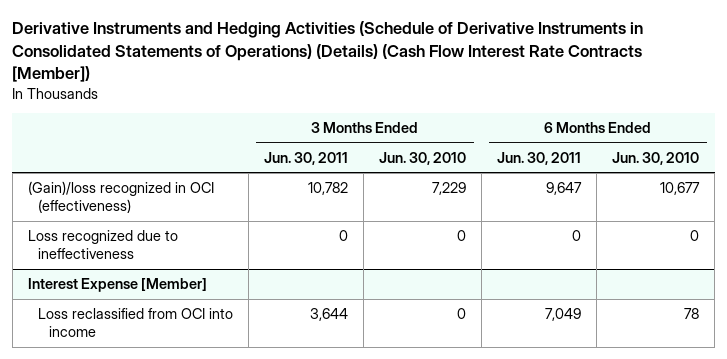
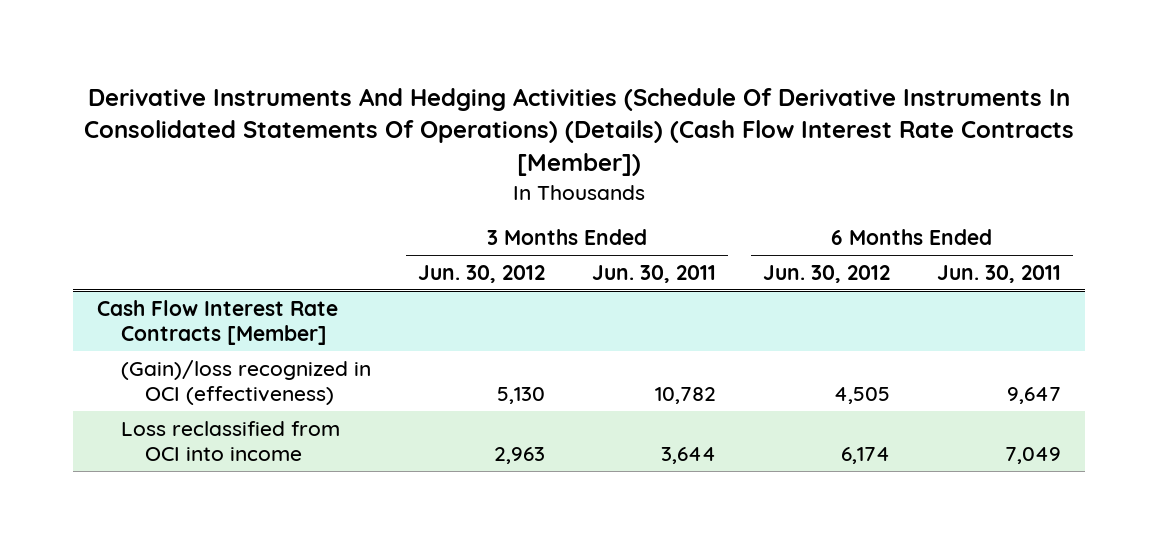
[12,21,644,83] Derivative Instruments and Hedging Activities (Schedule of Derivative Instruments in Consolidated Statements of Operations) (Details) (Cash Flow Interest Rate Contracts [Member]) -> [83,87,1074,177] Derivative Instruments And Hedging Activities (Schedule Of Derivative Instruments In Consolidated Statements Of Operations) (Details) (Cash Flow Interest Rate Contracts [Member])
[379,151,467,165] Jun. 30, 2010 -> none
[612,151,700,165] Jun. 30, 2010 -> none
none -> [417,264,545,283] Jun. 30, 2012
none -> [762,264,890,283] Jun. 30, 2012
none -> [96,299,338,345] Cash Flow Interest Rate Contracts [Member]
[27,230,178,260] Loss recognized due to ineffectiveness -> none
[27,278,207,293] Interest Expense [Member] -> none

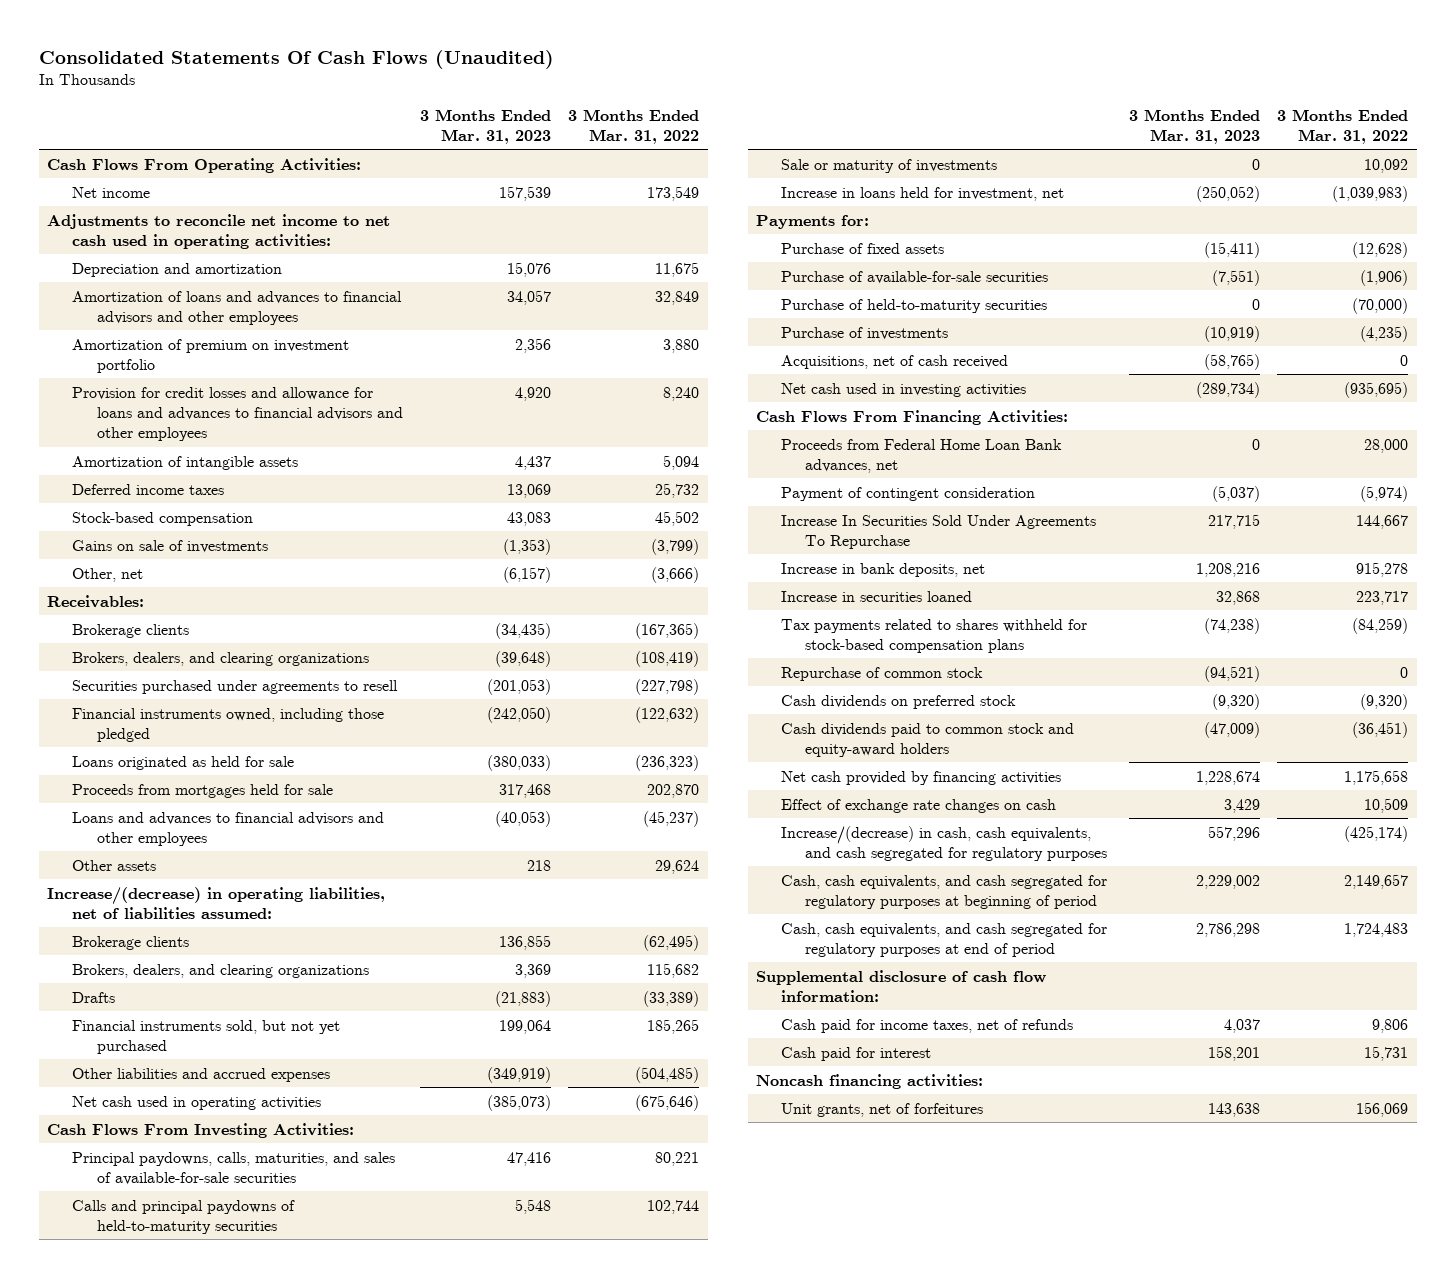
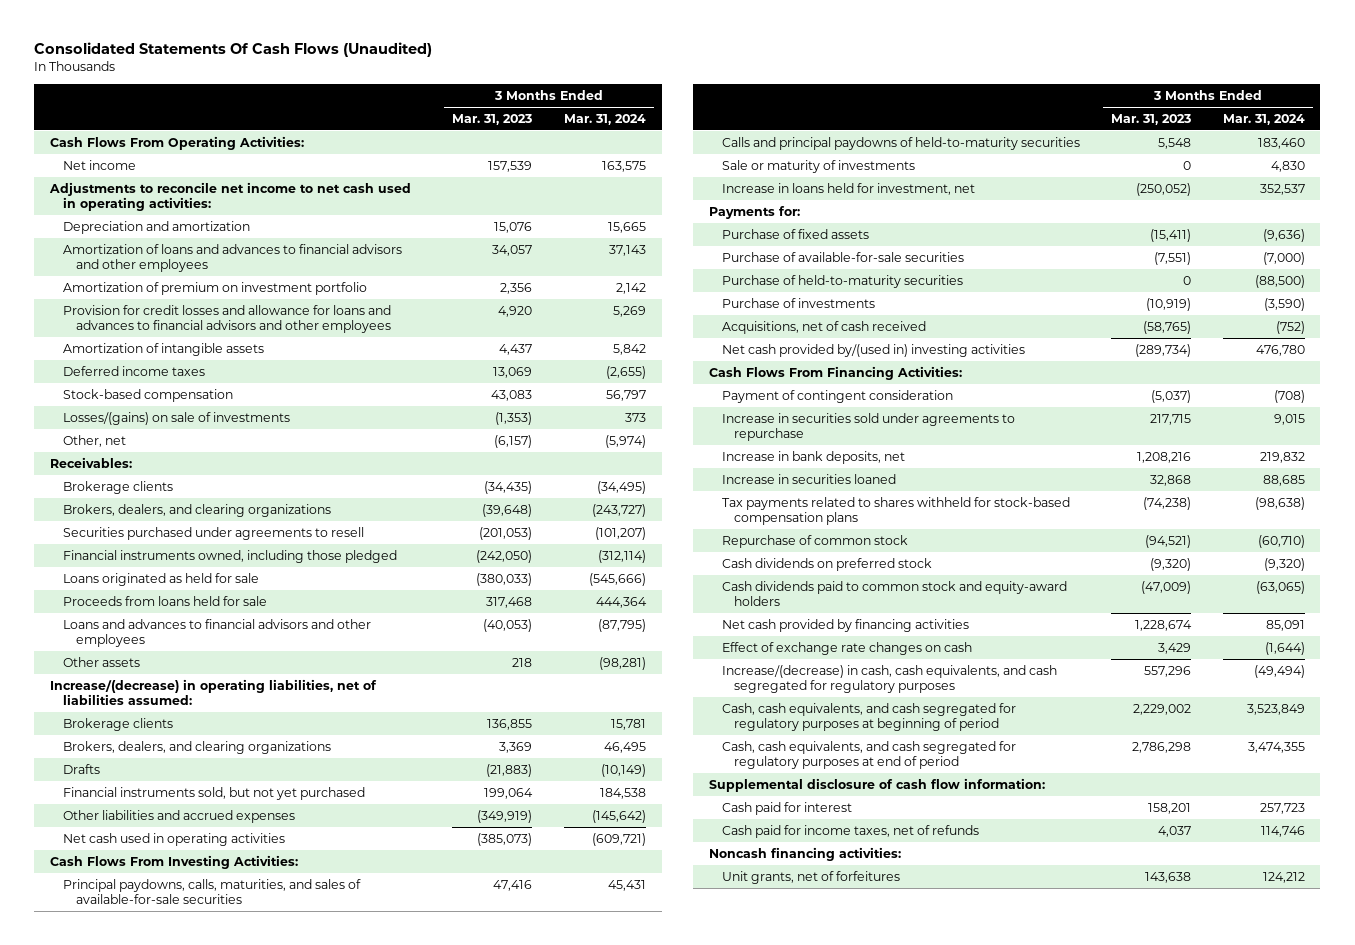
[568,108,700,144] 3 Months Ended Mar. 31, 2022 -> none
none -> [563,113,646,125] Mar. 31, 2024
[72,539,269,553] Gains on sale of investments -> [62,411,290,425] Losses/(gains) on sale of investments
[72,783,334,798] Proceeds from mortgages held for sale -> [62,595,267,606] Proceeds from loans held for sale
[780,382,1026,397] Net cash used in investing activities -> [721,343,1025,357] Net cash provided by/(used in) investing activities
[780,438,1062,473] Proceeds from Federal Home Loan Bank advances, net -> none
[780,514,1096,549] Increase In Securities Sold Under Agreements To Repurchase -> [721,412,1015,442] Increase in securities sold under agreements to repurchase
[780,1018,1073,1033] Cash paid for income taxes, net of refunds -> [721,824,979,838] Cash paid for income taxes, net of refunds

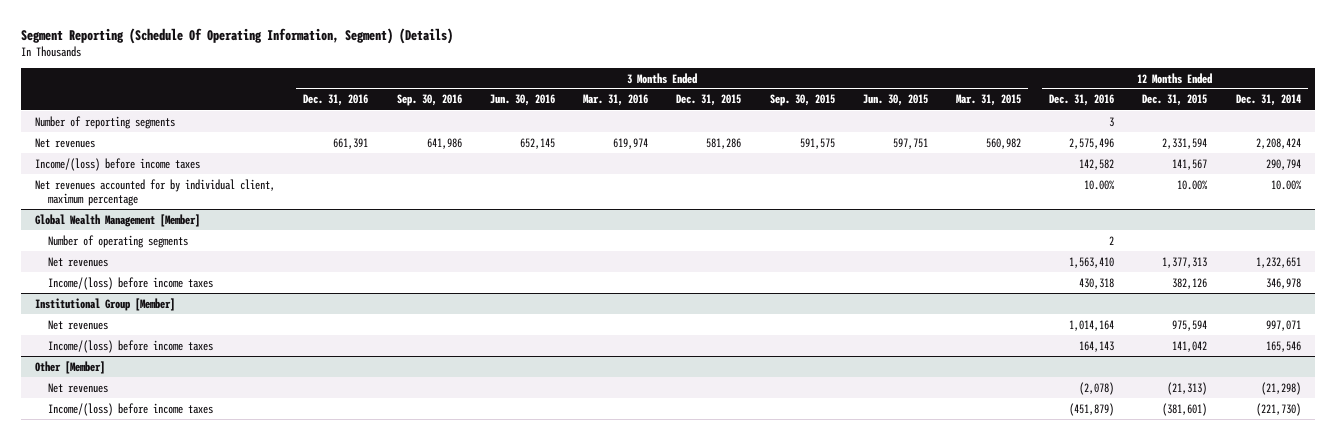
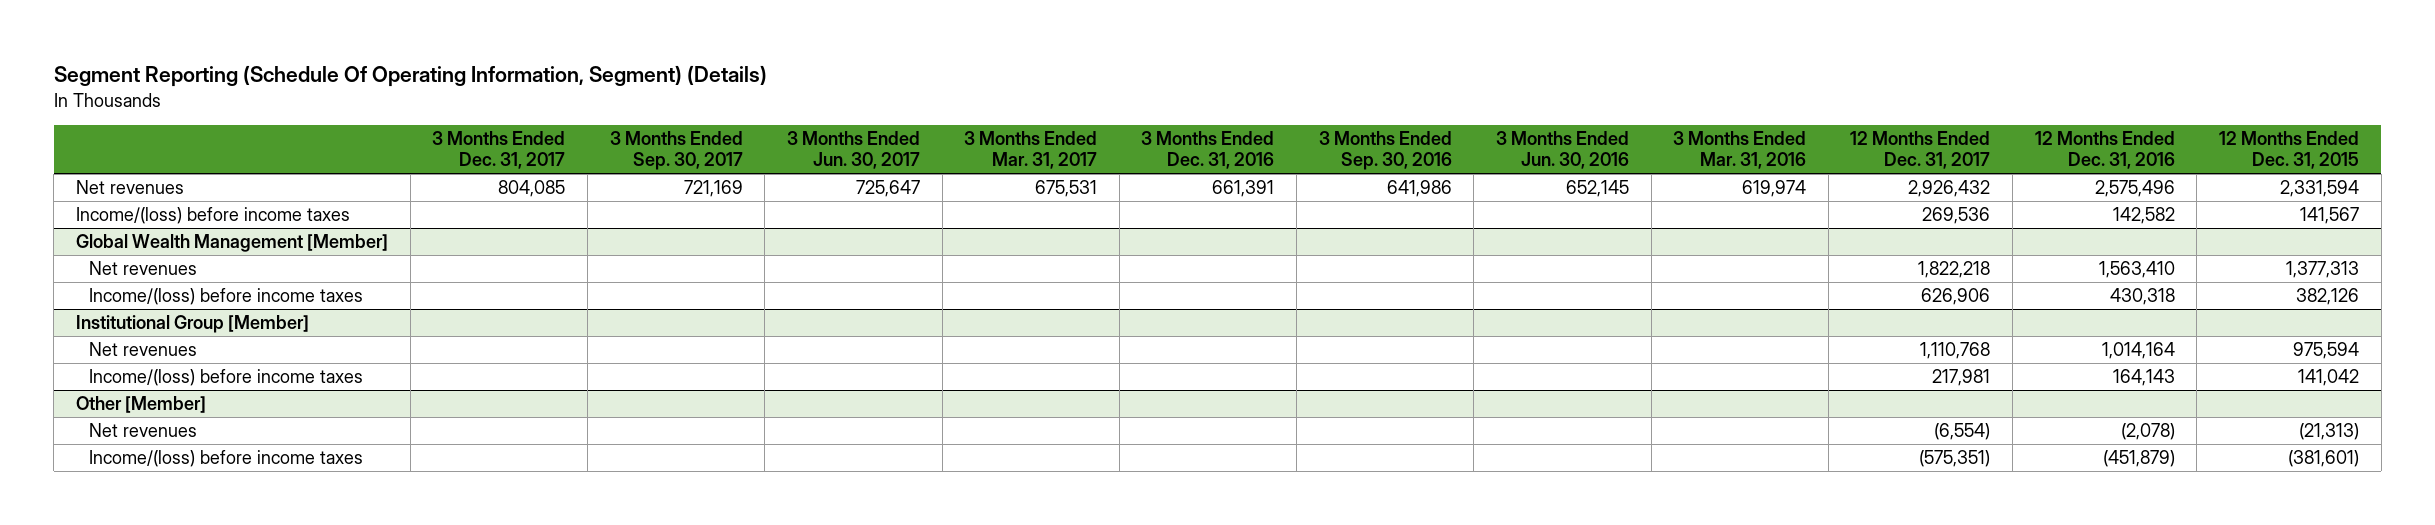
[676,94,742,107] Dec. 31, 2015 -> none
[769,94,835,107] Sep. 30, 2015 -> none
[862,94,928,107] Jun. 30, 2015 -> none
[956,94,1022,107] Mar. 31, 2015 -> none
[1235,94,1301,107] Dec. 31, 2014 -> none
none -> [432,130,566,170] 3 Months Ended Dec. 31, 2017
none -> [609,130,743,171] 3 Months Ended Sep. 30, 2017
none -> [786,130,920,170] 3 Months Ended Jun. 30, 2017
none -> [964,130,1098,170] 3 Months Ended Mar. 31, 2017
none -> [1850,130,1991,170] 12 Months Ended Dec. 31, 2017
[35,115,176,129] Number of reporting segments -> none
[35,178,276,207] Net revenues accounted for by individual client, maximum percentage -> none
[47,234,188,248] Number of operating segments -> none

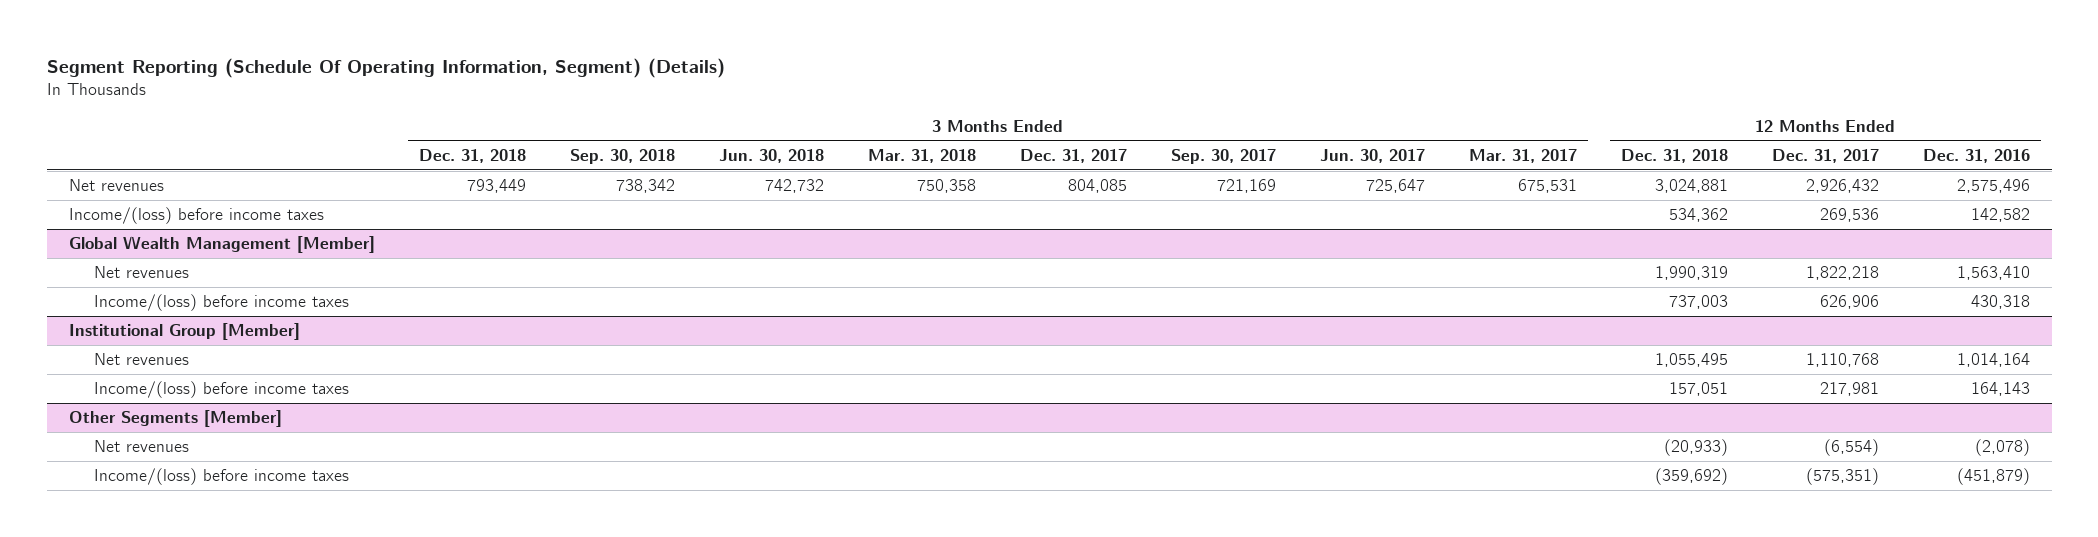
[1141,130,1275,170] 3 Months Ended Dec. 31, 2016 -> none
[1318,130,1452,171] 3 Months Ended Sep. 30, 2016 -> none
[1495,130,1629,170] 3 Months Ended Jun. 30, 2016 -> none
[1673,130,1807,170] 3 Months Ended Mar. 31, 2016 -> none
[2219,130,2360,170] 12 Months Ended Dec. 31, 2015 -> none
none -> [418,149,526,164] Dec. 31, 2018
none -> [569,149,675,165] Sep. 30, 2018
none -> [718,149,824,164] Jun. 30, 2018
none -> [867,149,976,164] Mar. 31, 2018
none -> [1620,149,1728,164] Dec. 31, 2018
[76,396,207,414] Other [Member] -> [68,410,282,428] Other Segments [Member]

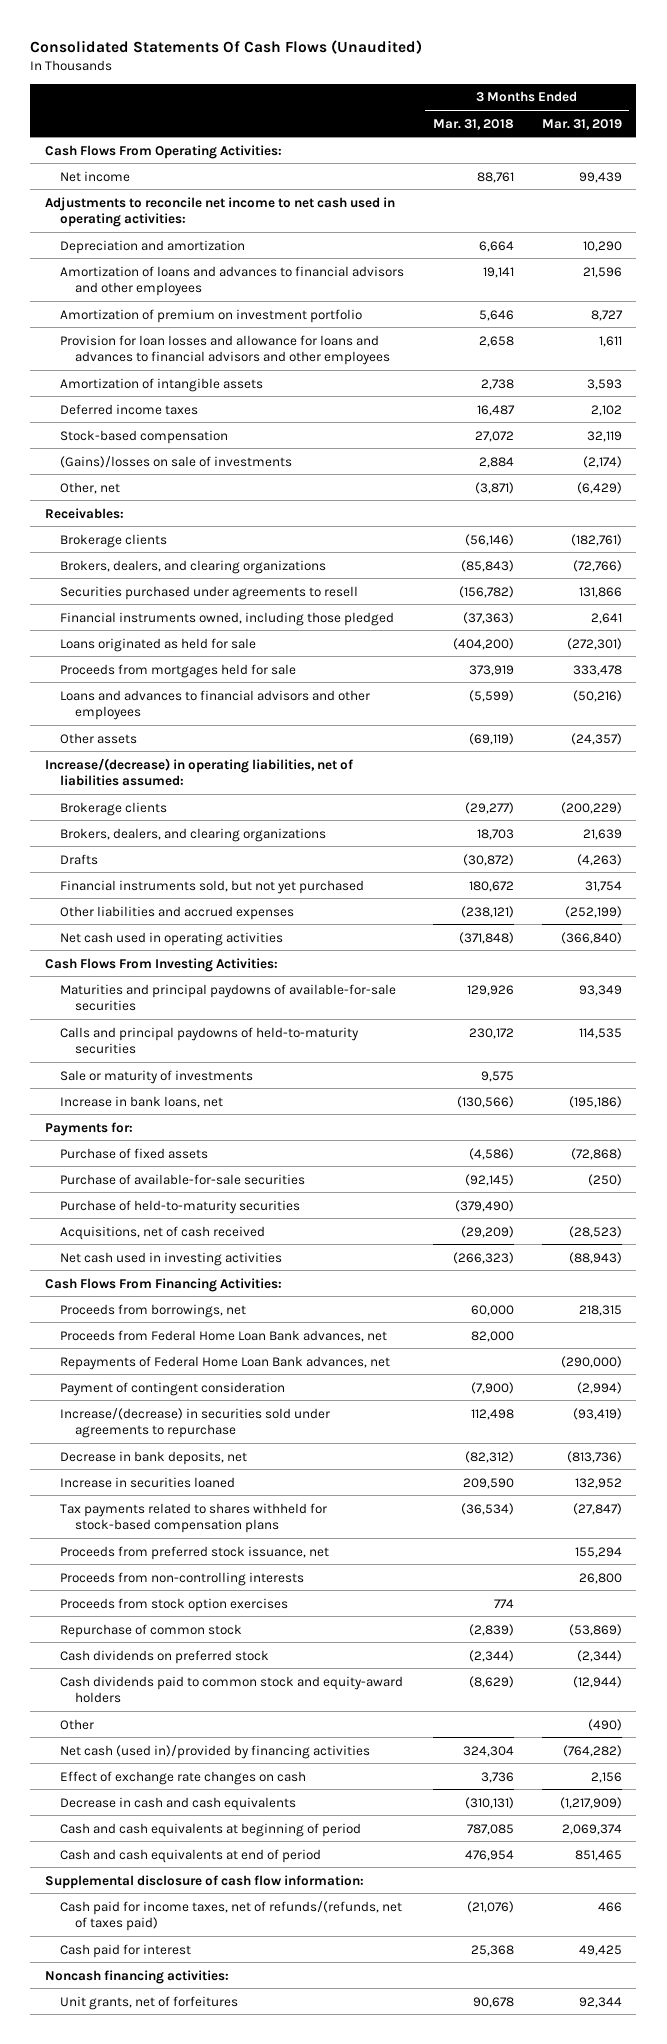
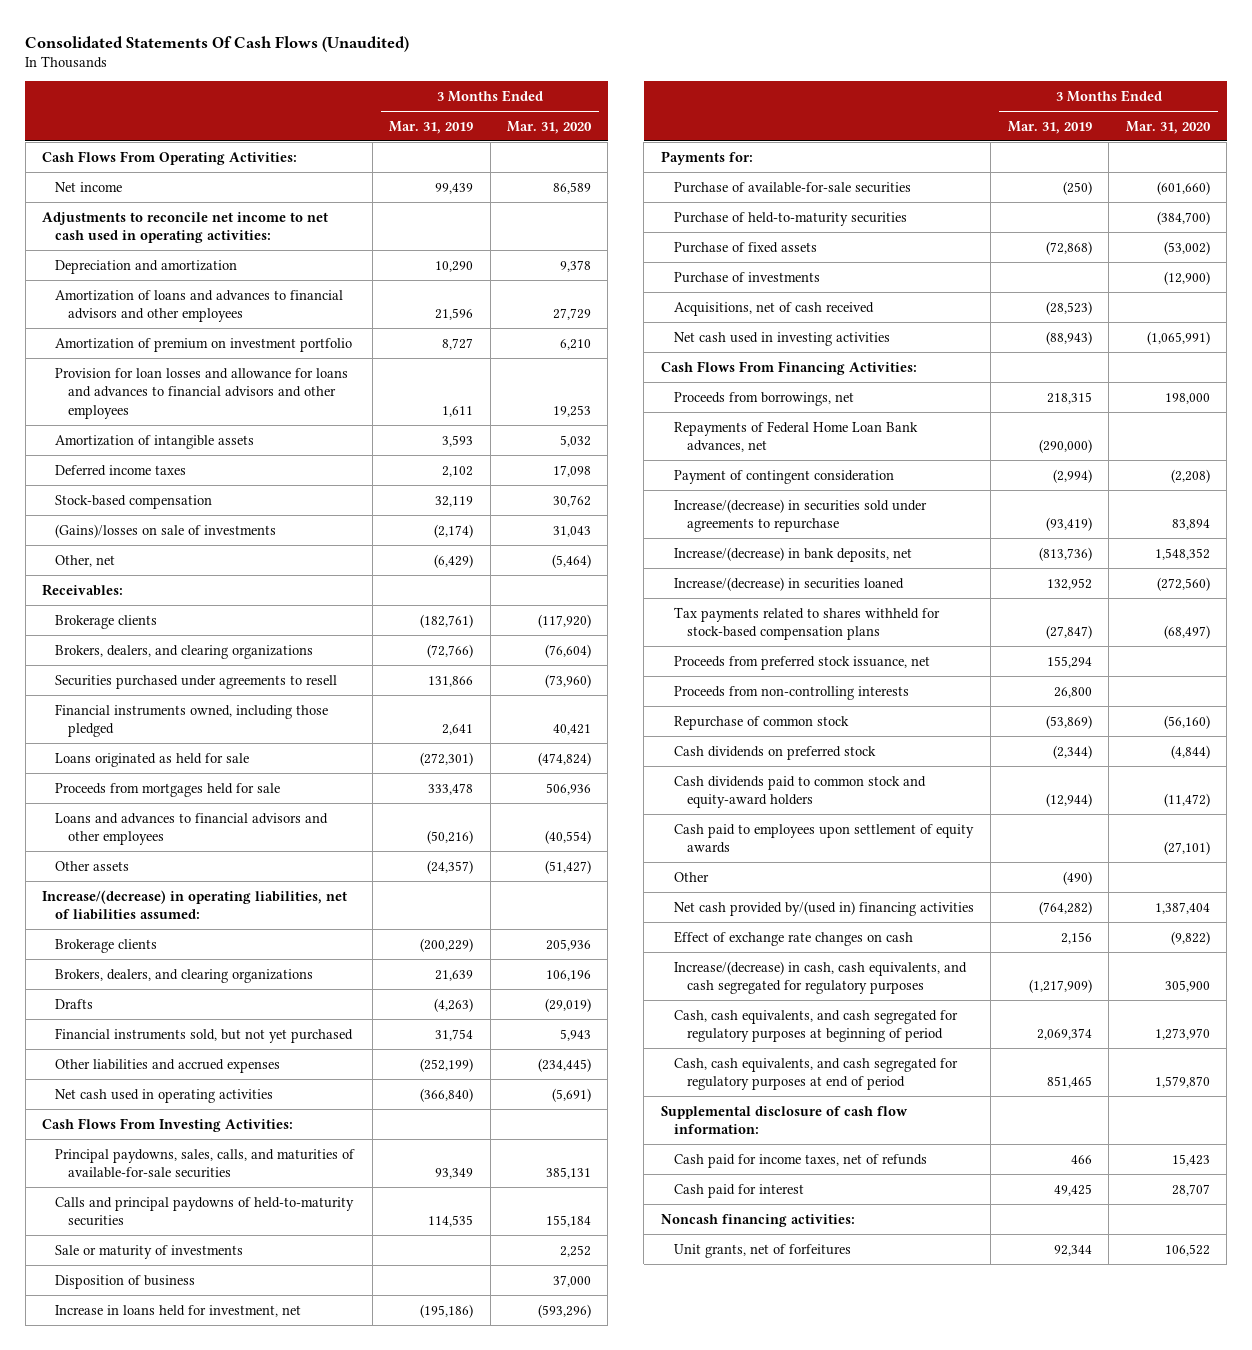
[432,118,514,130] Mar. 31, 2018 -> none
none -> [506,120,592,134] Mar. 31, 2020
[59,983,396,1012] Maturities and principal paydowns of available-for-sale securities -> [55,1148,356,1179] Principal paydowns, sales, calls, and maturities of available-for-sale securities
none -> [55,1274,196,1289] Disposition of business
[59,1095,223,1108] Increase in bank loans, net -> [55,1304,302,1317] Increase in loans held for investment, net
[59,1147,208,1159] Purchase of fixed assets -> [673,241,817,253] Purchase of fixed assets
none -> [673,271,820,283] Purchase of investments
[59,1329,387,1342] Proceeds from Federal Home Loan Bank advances, net -> none
[59,1450,247,1465] Decrease in bank deposits, net -> [673,546,912,562] Increase/(decrease) in bank deposits, net
[59,1476,235,1488] Increase in securities loaned -> [673,576,904,591] Increase/(decrease) in securities loaned
[59,1597,288,1612] Proceeds from stock option exercises -> none
none -> [673,823,974,854] Cash paid to employees upon settlement of equity awards
[59,1744,370,1759] Net cash (used in)/provided by financing activities -> [673,900,974,916] Net cash provided by/(used in) financing activities
[59,1796,296,1811] Decrease in cash and cash equivalents -> [673,960,967,995] Increase/(decrease) in cash, cash equivalents, and cash segregated for regulatory purposes
[59,1822,361,1837] Cash and cash equivalents at beginning of period -> [673,1009,958,1043] Cash, cash equivalents, and cash segregated for regulatory purposes at beginning of period
[59,1848,321,1863] Cash and cash equivalents at end of period -> [673,1057,958,1091] Cash, cash equivalents, and cash segregated for regulatory purposes at end of period
[59,1900,402,1932] Cash paid for income taxes, net of refunds/(refunds, net of taxes paid) -> [673,1153,927,1168] Cash paid for income taxes, net of refunds

